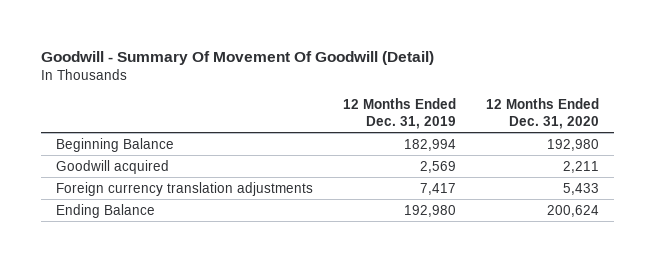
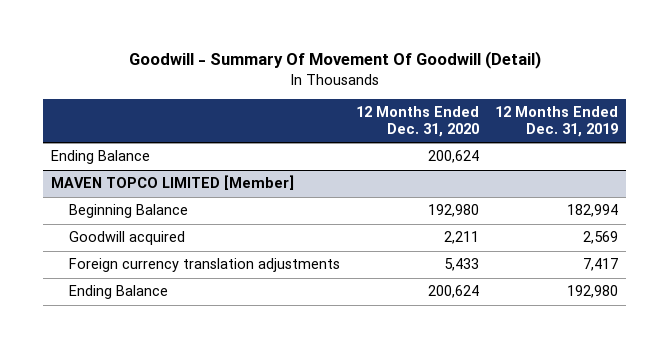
none -> [50,150,150,165] Ending Balance
none -> [50,175,294,191] MAVEN TOPCO LIMITED [Member]

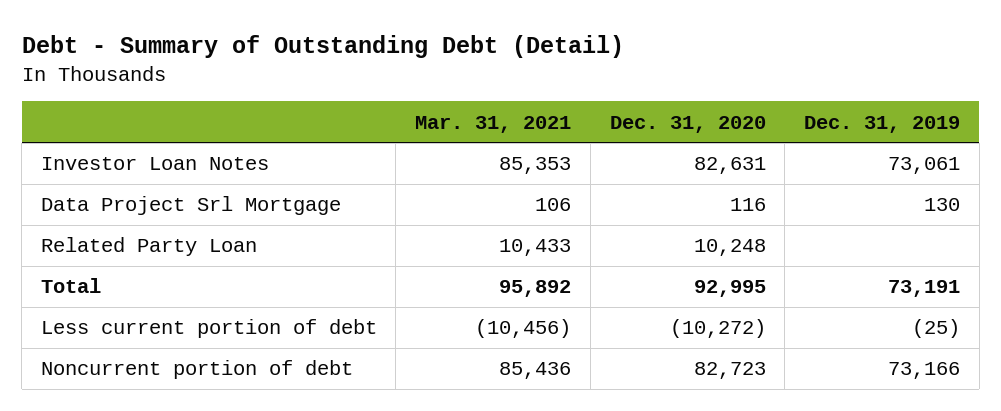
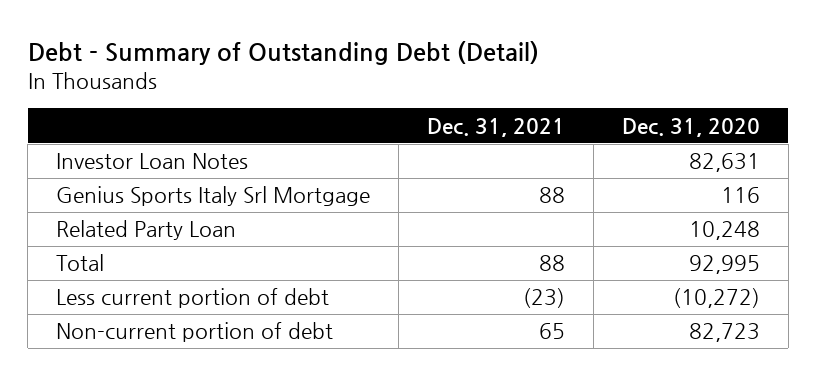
[415,115,572,133] Mar. 31, 2021 -> none
[803,115,960,133] Dec. 31, 2019 -> none
none -> [426,117,565,137] Dec. 31, 2021
[40,196,341,216] Data Project Srl Mortgage -> [56,186,371,207] Genius Sports Italy Srl Mortgage
[40,360,353,380] Noncurrent portion of debt -> [56,322,334,343] Non-current portion of debt

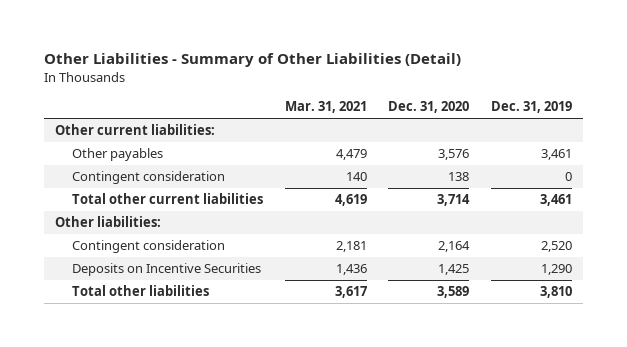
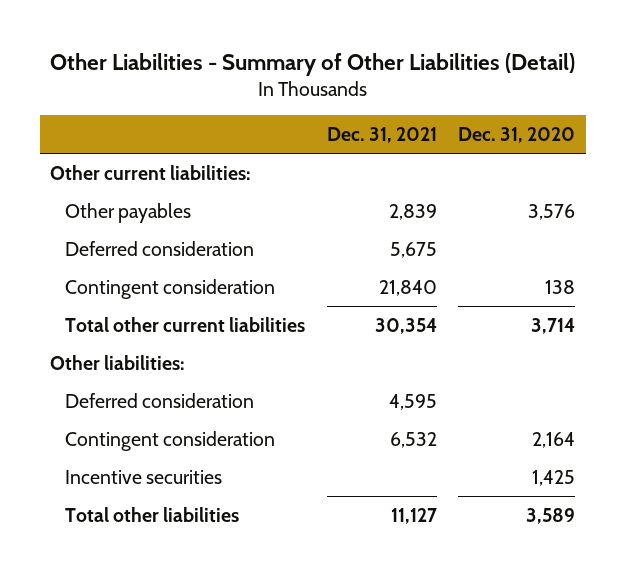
[284,101,367,114] Mar. 31, 2021 -> none
[491,101,573,114] Dec. 31, 2019 -> none
none -> [326,127,437,144] Dec. 31, 2021
none -> [65,240,255,256] Deferred consideration
none -> [65,392,255,408] Deferred consideration
[71,263,261,277] Deposits on Incentive Securities -> [65,469,223,484] Incentive securities

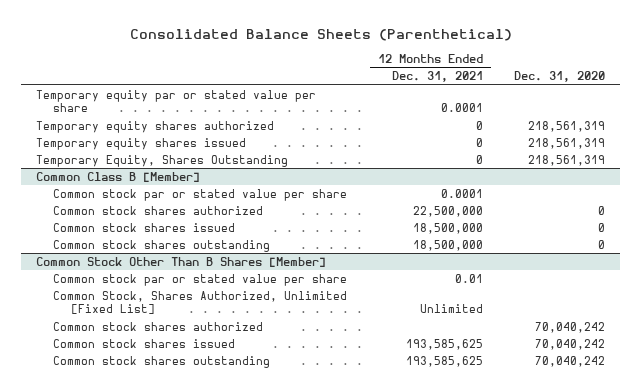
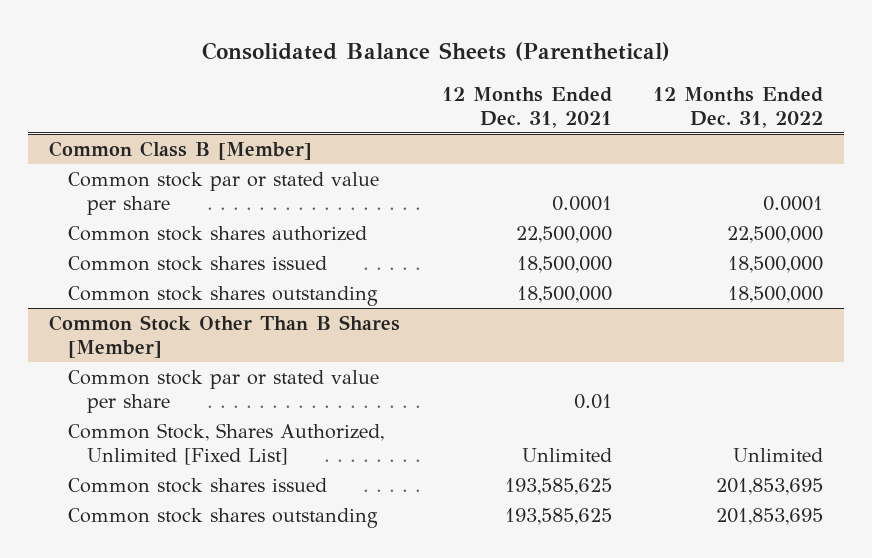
[513,71,605,83] Dec. 31, 2020 -> none
none -> [653,86,824,128] 12 Months Ended Dec. 31, 2022
[36,89,317,113] Temporary equity par or stated value per share -> none
[36,120,275,133] Temporary equity shares authorized -> none
[36,137,247,150] Temporary equity shares issued -> none
[36,154,289,167] Temporary Equity, Shares Outstanding -> none
[53,321,264,331] Common stock shares authorized -> none

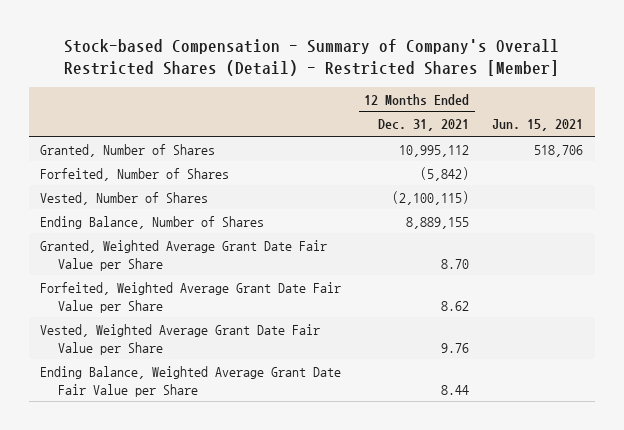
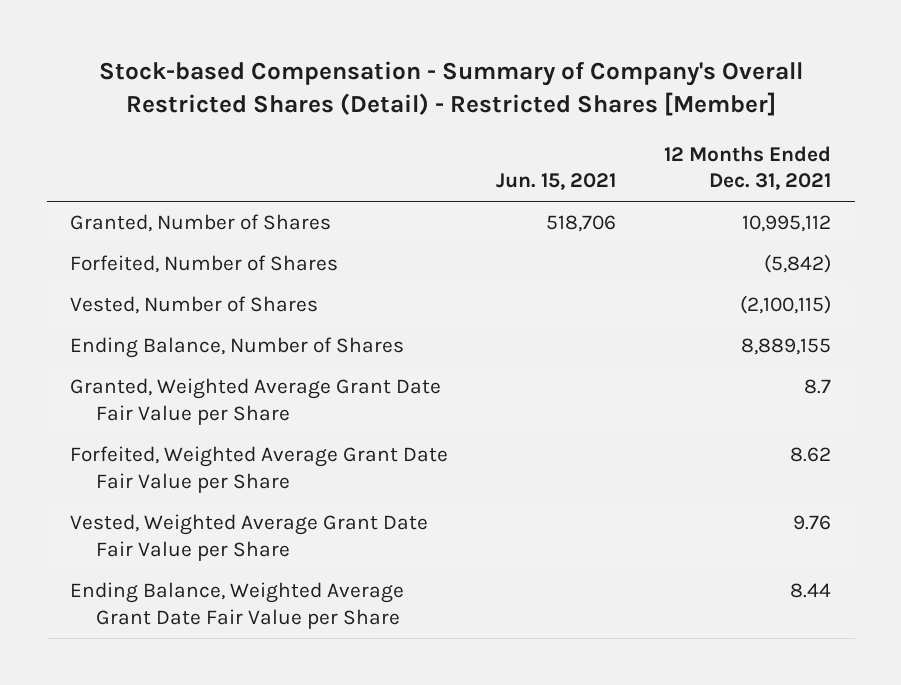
[441,258,470,269] 8.70 -> [803,379,831,395] 8.7

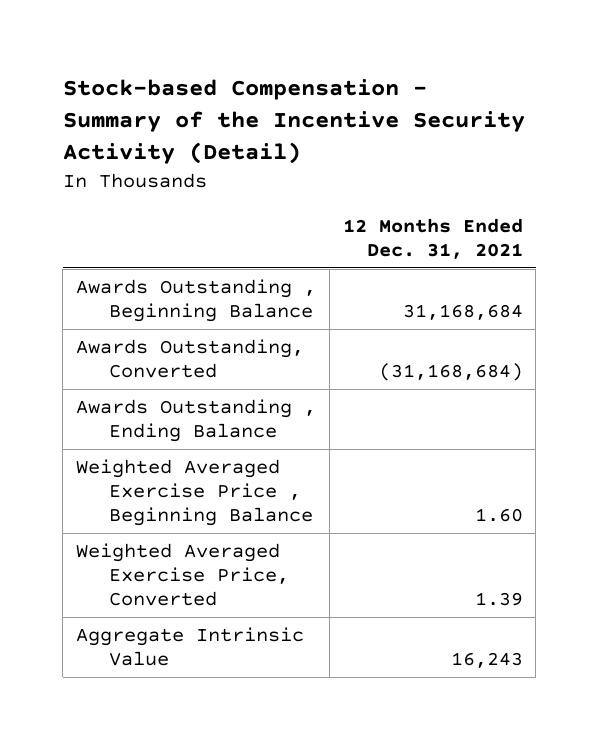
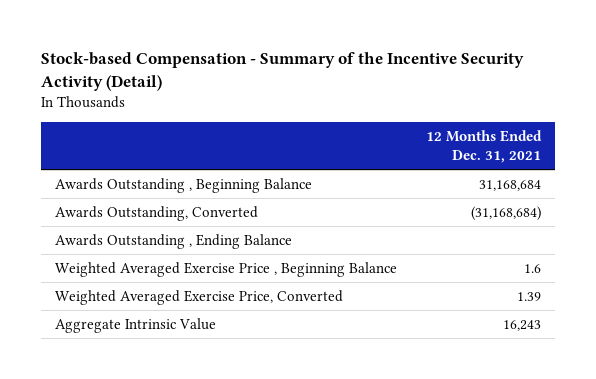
[474,508,523,523] 1.60 -> [523,264,541,274] 1.6

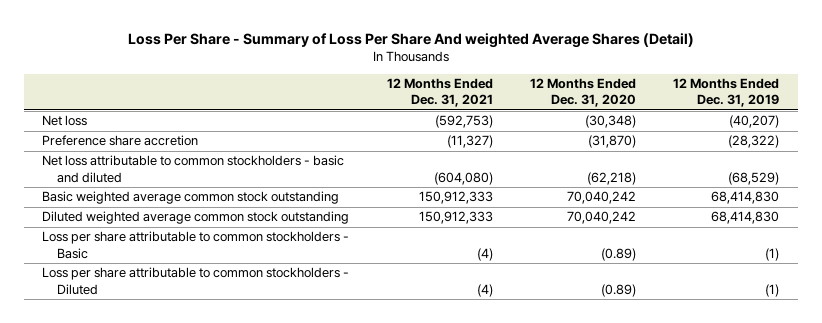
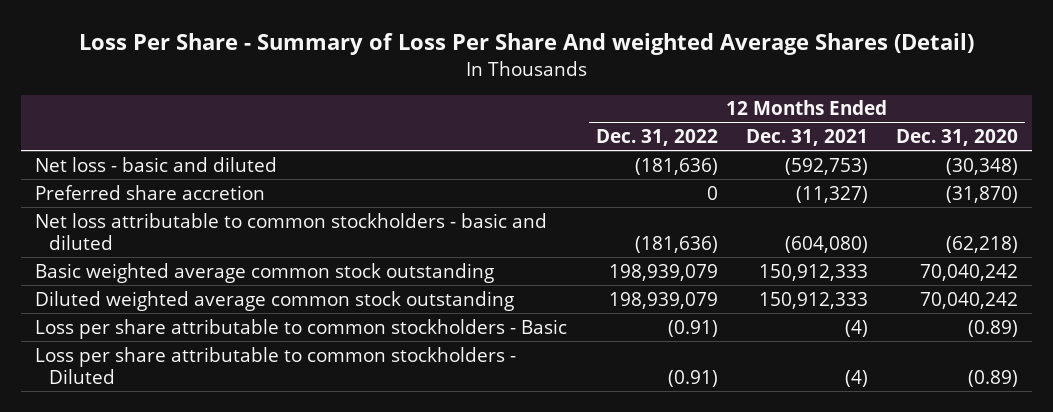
[673,78,780,108] 12 Months Ended Dec. 31, 2019 -> none
none -> [595,128,718,146] Dec. 31, 2022
[42,115,88,127] Net loss -> [35,156,278,172] Net loss - basic and diluted
[42,135,199,147] Preference share accretion -> [35,184,266,200] Preferred share accretion

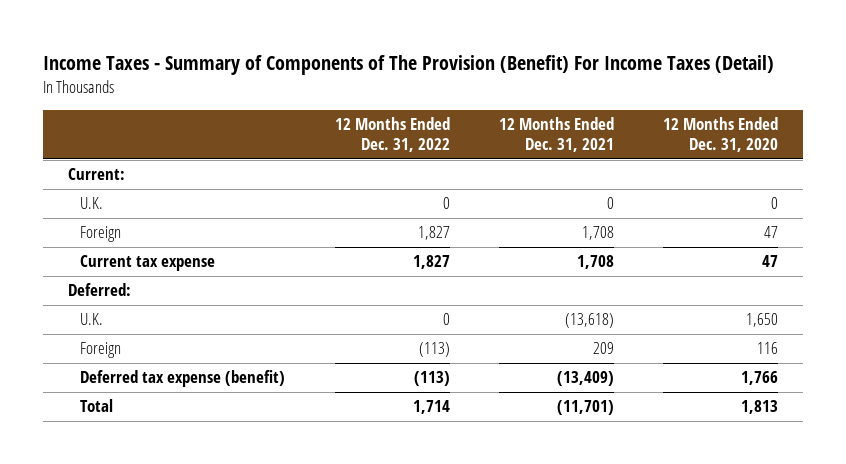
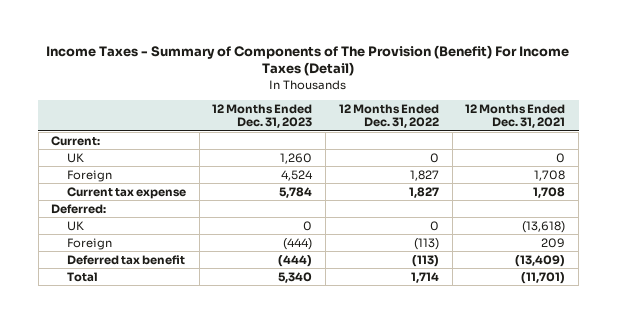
[663,117,779,153] 12 Months Ended Dec. 31, 2020 -> none
none -> [212,103,313,129] 12 Months Ended Dec. 31, 2023
[80,197,104,210] U.K. -> [66,152,84,163] UK
[80,313,104,326] U.K. -> [66,220,84,231] UK
[80,370,286,388] Deferred tax expense (benefit) -> [66,254,185,265] Deferred tax benefit

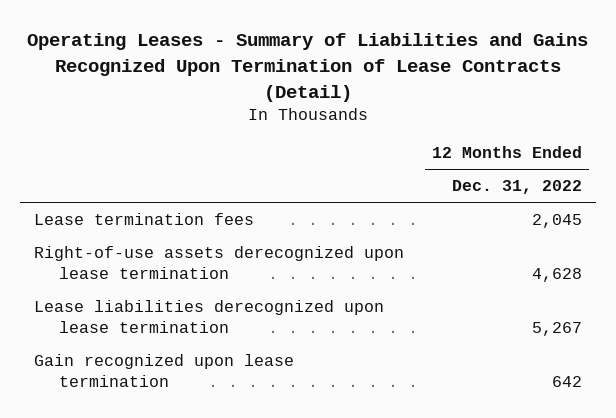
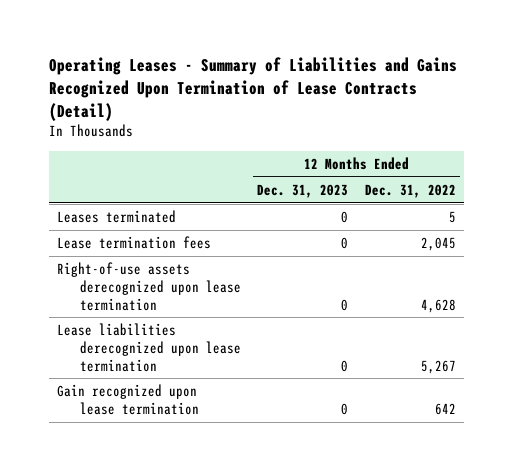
none -> [257,183,349,198] Dec. 31, 2023
none -> [56,210,176,224] Leases terminated

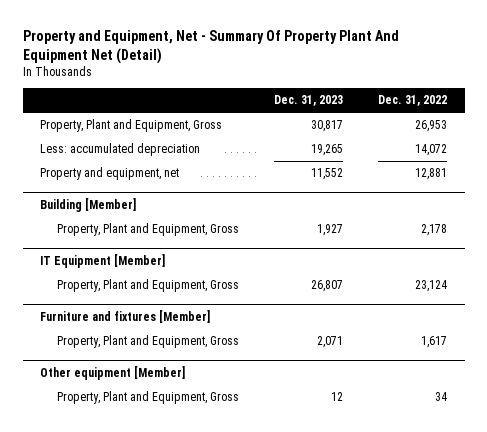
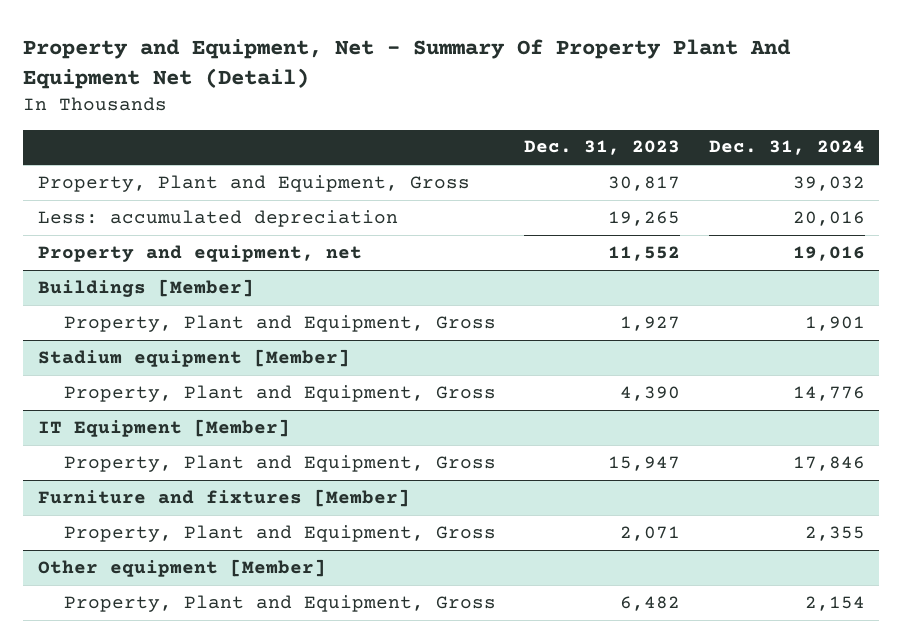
[378,95,448,107] Dec. 31, 2022 -> none
none -> [708,140,865,156] Dec. 31, 2024
[40,197,137,212] Building [Member] -> [37,278,254,297] Buildings [Member]
none -> [37,348,350,367] Stadium equipment [Member]
none -> [63,384,496,402] Property, Plant and Equipment, Gross
[311,280,344,293] 26,807 -> [608,455,681,471] 15,947
[331,392,344,402] 12 -> [620,595,681,611] 6,482

